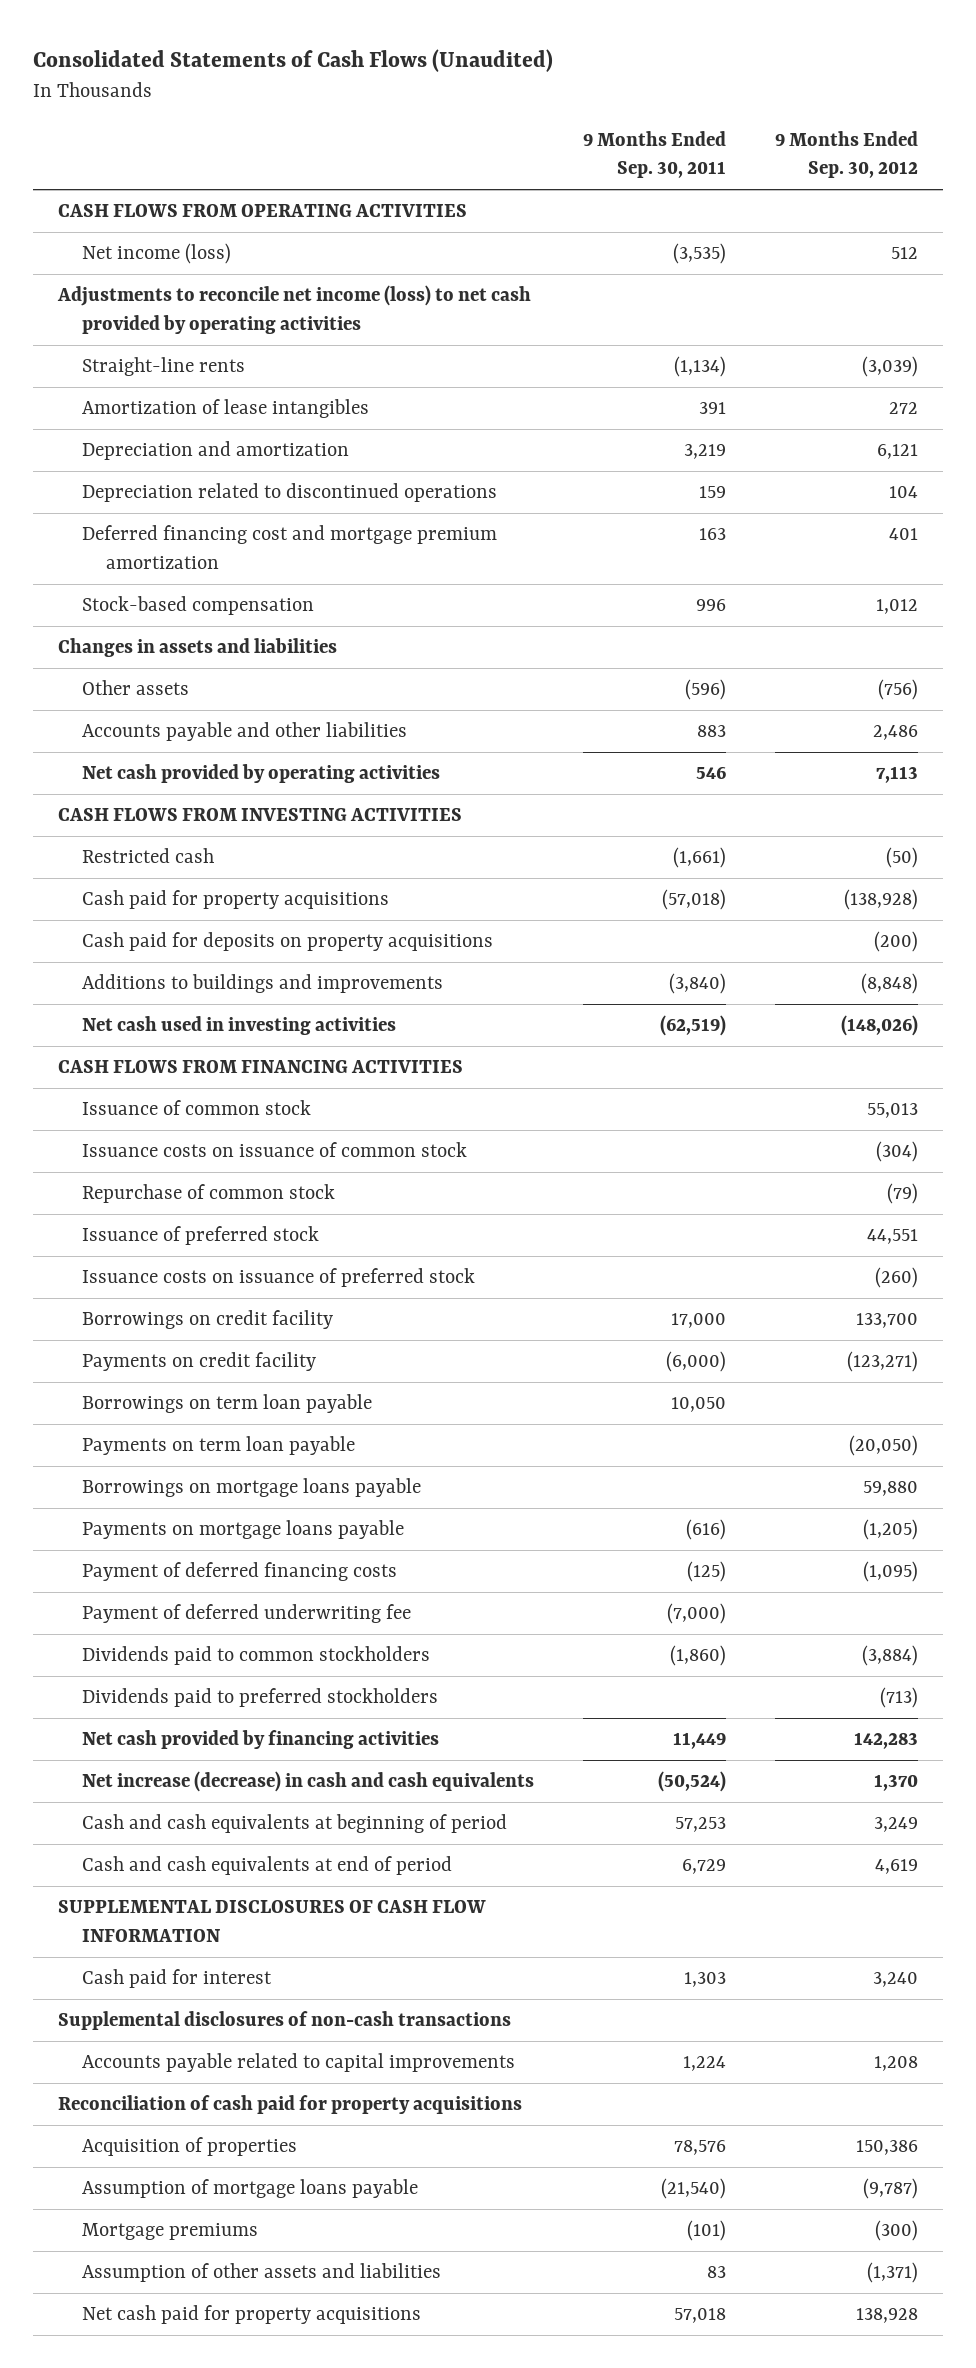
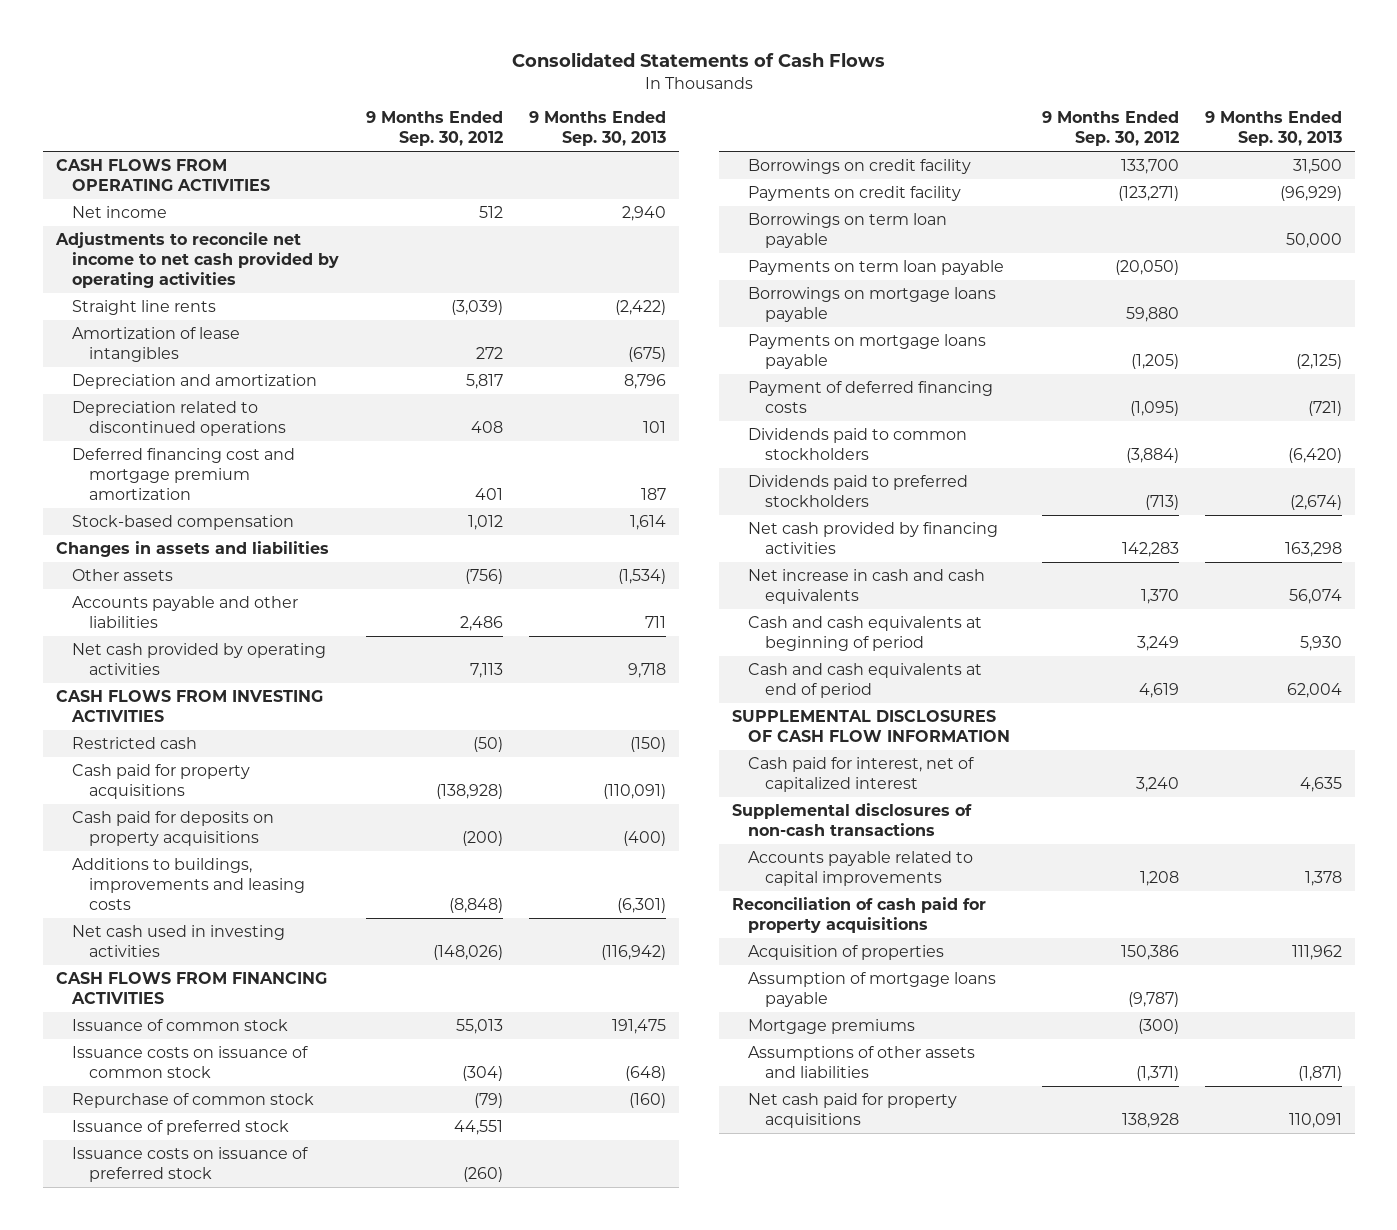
[33,49,554,73] Consolidated Statements of Cash Flows (Unaudited) -> [511,52,885,68] Consolidated Statements of Cash Flows
[583,130,727,179] 9 Months Ended Sep. 30, 2011 -> none
none -> [528,111,666,147] 9 Months Ended Sep. 30, 2013
[81,243,231,265] Net income (loss) -> [72,206,168,219] Net income
[56,285,531,334] Adjustments to reconcile net income (loss) to net cash provided by operating activities -> [54,232,340,288] Adjustments to reconcile net income to net cash provided by operating activities
[81,357,245,377] Straight-line rents -> [72,300,217,316] Straight line rents
[877,444,919,460] 6,121 -> [465,374,503,390] 5,817
[889,486,919,499] 104 -> [470,420,503,433] 408
[81,974,443,994] Additions to buildings and improvements -> [72,858,305,910] Additions to buildings, improvements and leasing costs
[81,1604,411,1624] Payment of deferred underwriting fee -> none
[81,1771,534,1793] Net increase (decrease) in cash and cash equivalents -> [748,569,986,604] Net increase in cash and cash equivalents
[81,1969,272,1989] Cash paid for interest -> [748,757,975,792] Cash paid for interest, net of capitalized interest
[81,2263,441,2283] Assumption of other assets and liabilities -> [748,1046,976,1078] Assumptions of other assets and liabilities

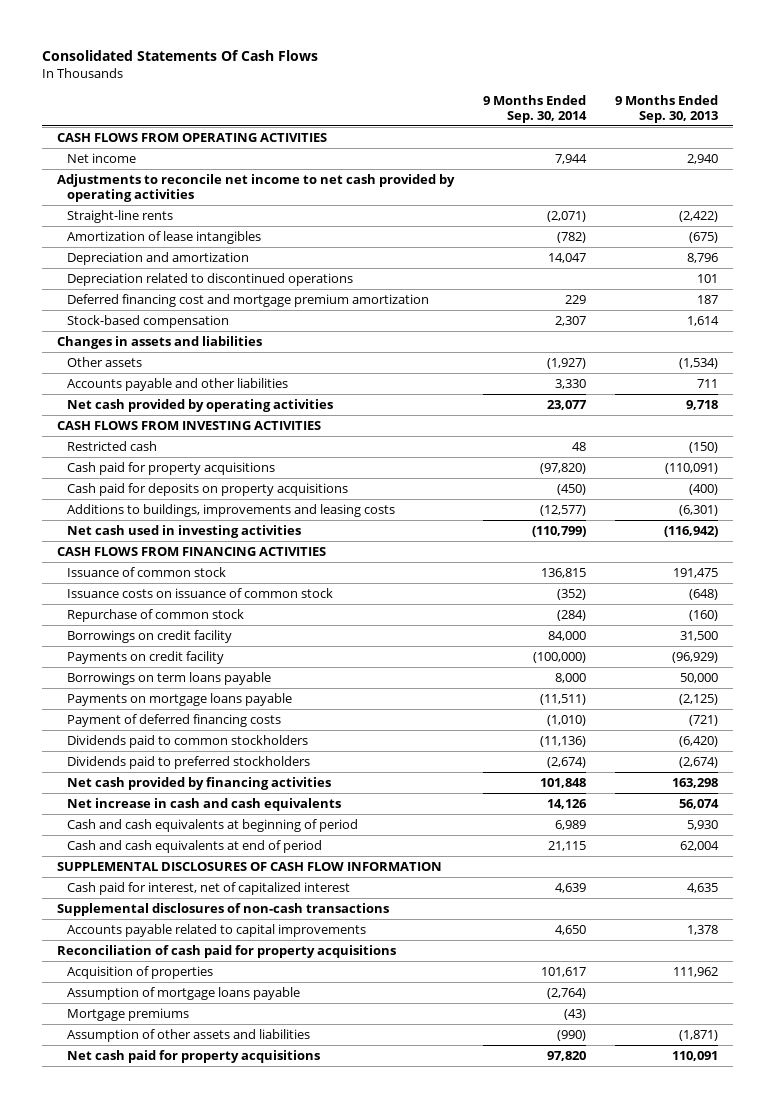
[511,52,885,68] Consolidated Statements of Cash Flows -> [42,50,319,62] Consolidated Statements Of Cash Flows
[365,111,503,147] 9 Months Ended Sep. 30, 2012 -> none
none -> [482,94,587,124] 9 Months Ended Sep. 30, 2014
[72,300,217,316] Straight line rents -> [67,209,174,223] Straight-line rents
[72,1120,290,1136] Issuance of preferred stock -> none
[72,1147,309,1182] Issuance costs on issuance of preferred stock -> none
[748,260,1005,276] Payments on term loan payable -> none
[748,287,997,322] Borrowings on mortgage loans payable -> none
[748,213,948,248] Borrowings on term loan payable -> [67,671,272,685] Borrowings on term loans payable
[748,1046,976,1078] Assumptions of other assets and liabilities -> [67,1028,311,1042] Assumption of other assets and liabilities

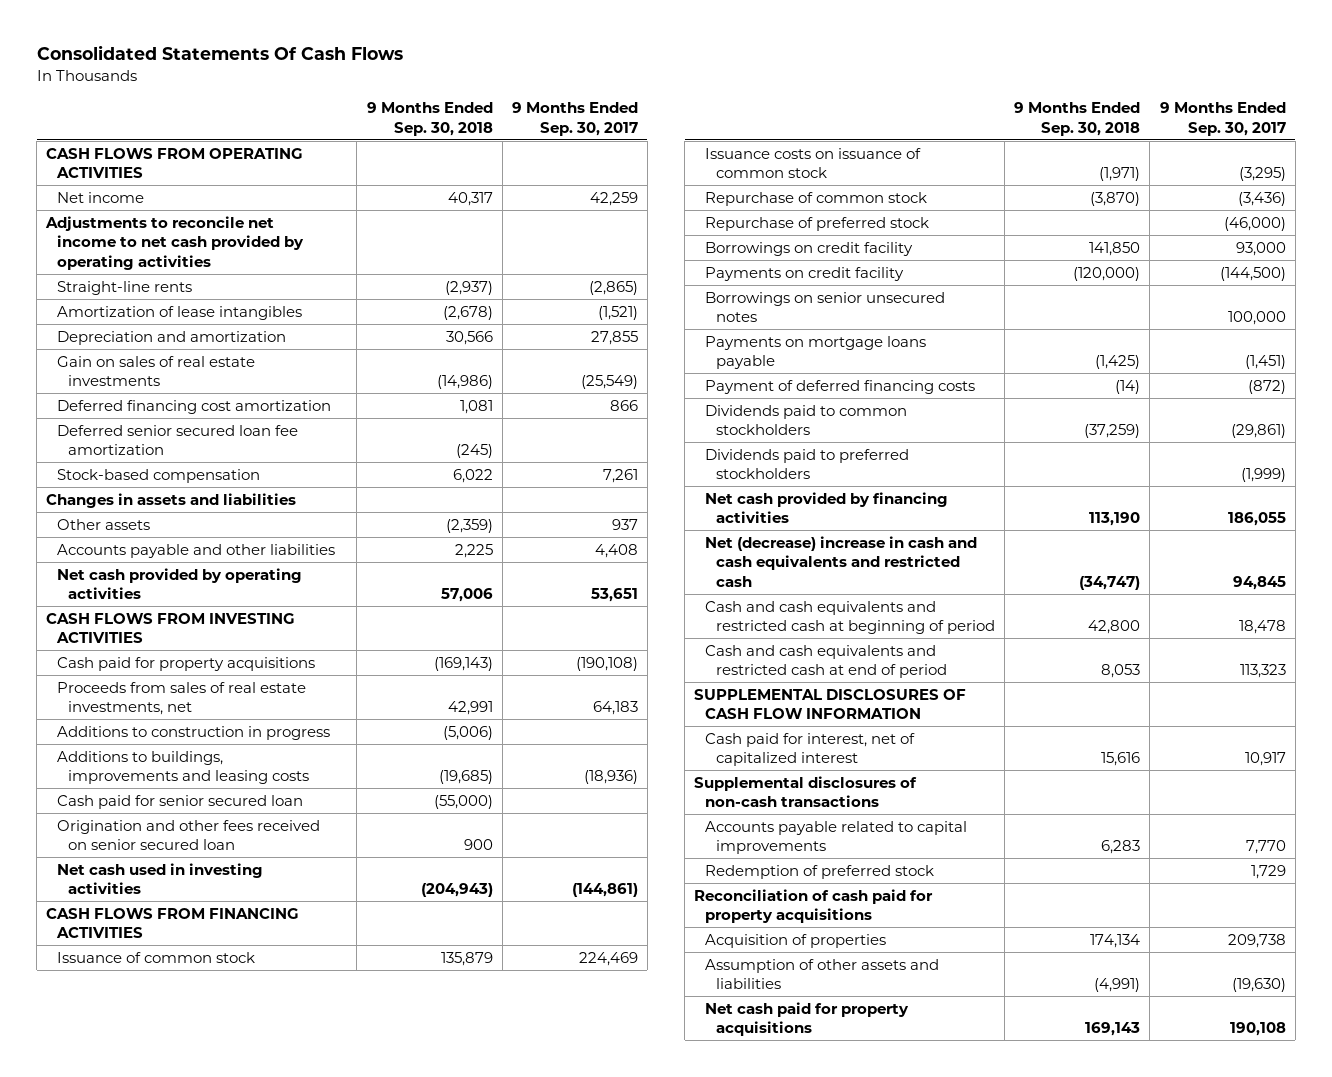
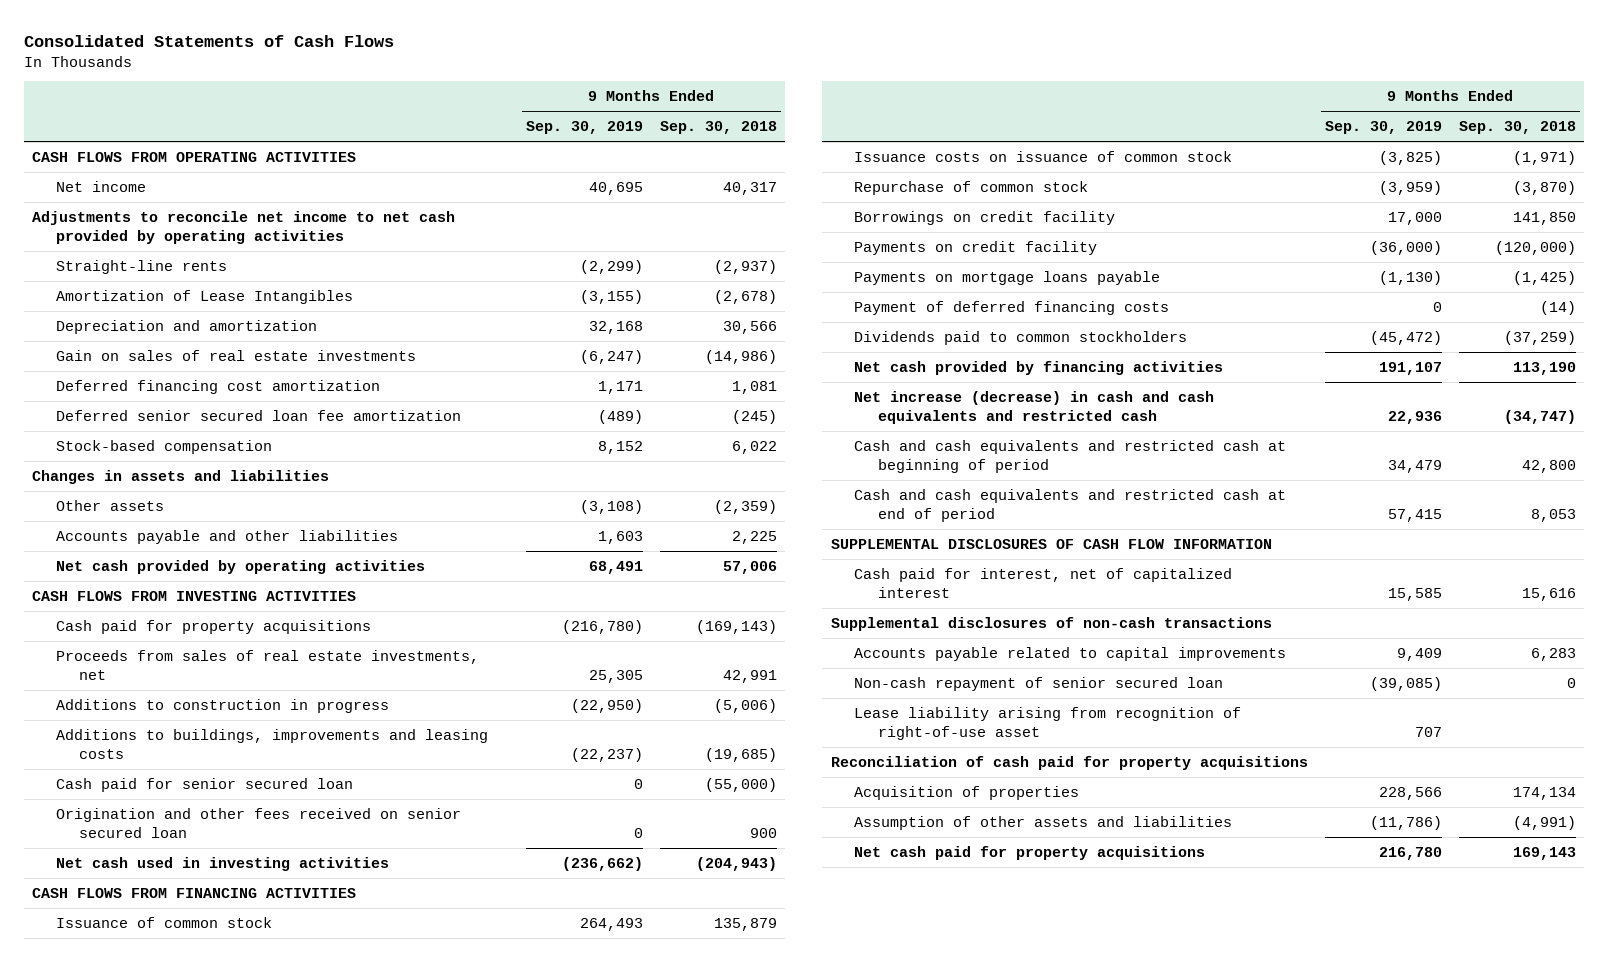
[36,45,403,61] Consolidated Statements Of Cash Flows -> [23,34,394,47] Consolidated Statements of Cash Flows
[511,102,638,136] 9 Months Ended Sep. 30, 2017 -> none
none -> [525,121,643,135] Sep. 30, 2019
[57,305,303,320] Amortization of lease intangibles -> [55,289,353,304] Amortization of Lease Intangibles
[705,216,930,231] Repurchase of preferred stock -> none
[705,291,946,323] Borrowings on senior unsecured notes -> none
[705,448,910,480] Dividends paid to preferred stockholders -> none
[705,535,978,587] Net (decrease) increase in cash and cash equivalents and restricted cash -> [854,390,1215,424] Net increase (decrease) in cash and cash equivalents and restricted cash
[705,864,935,879] Redemption of preferred stock -> none
none -> [854,676,1224,691] Non-cash repayment of senior secured loan
none -> [854,706,1242,740] Lease liability arising from recognition of right-of-use asset

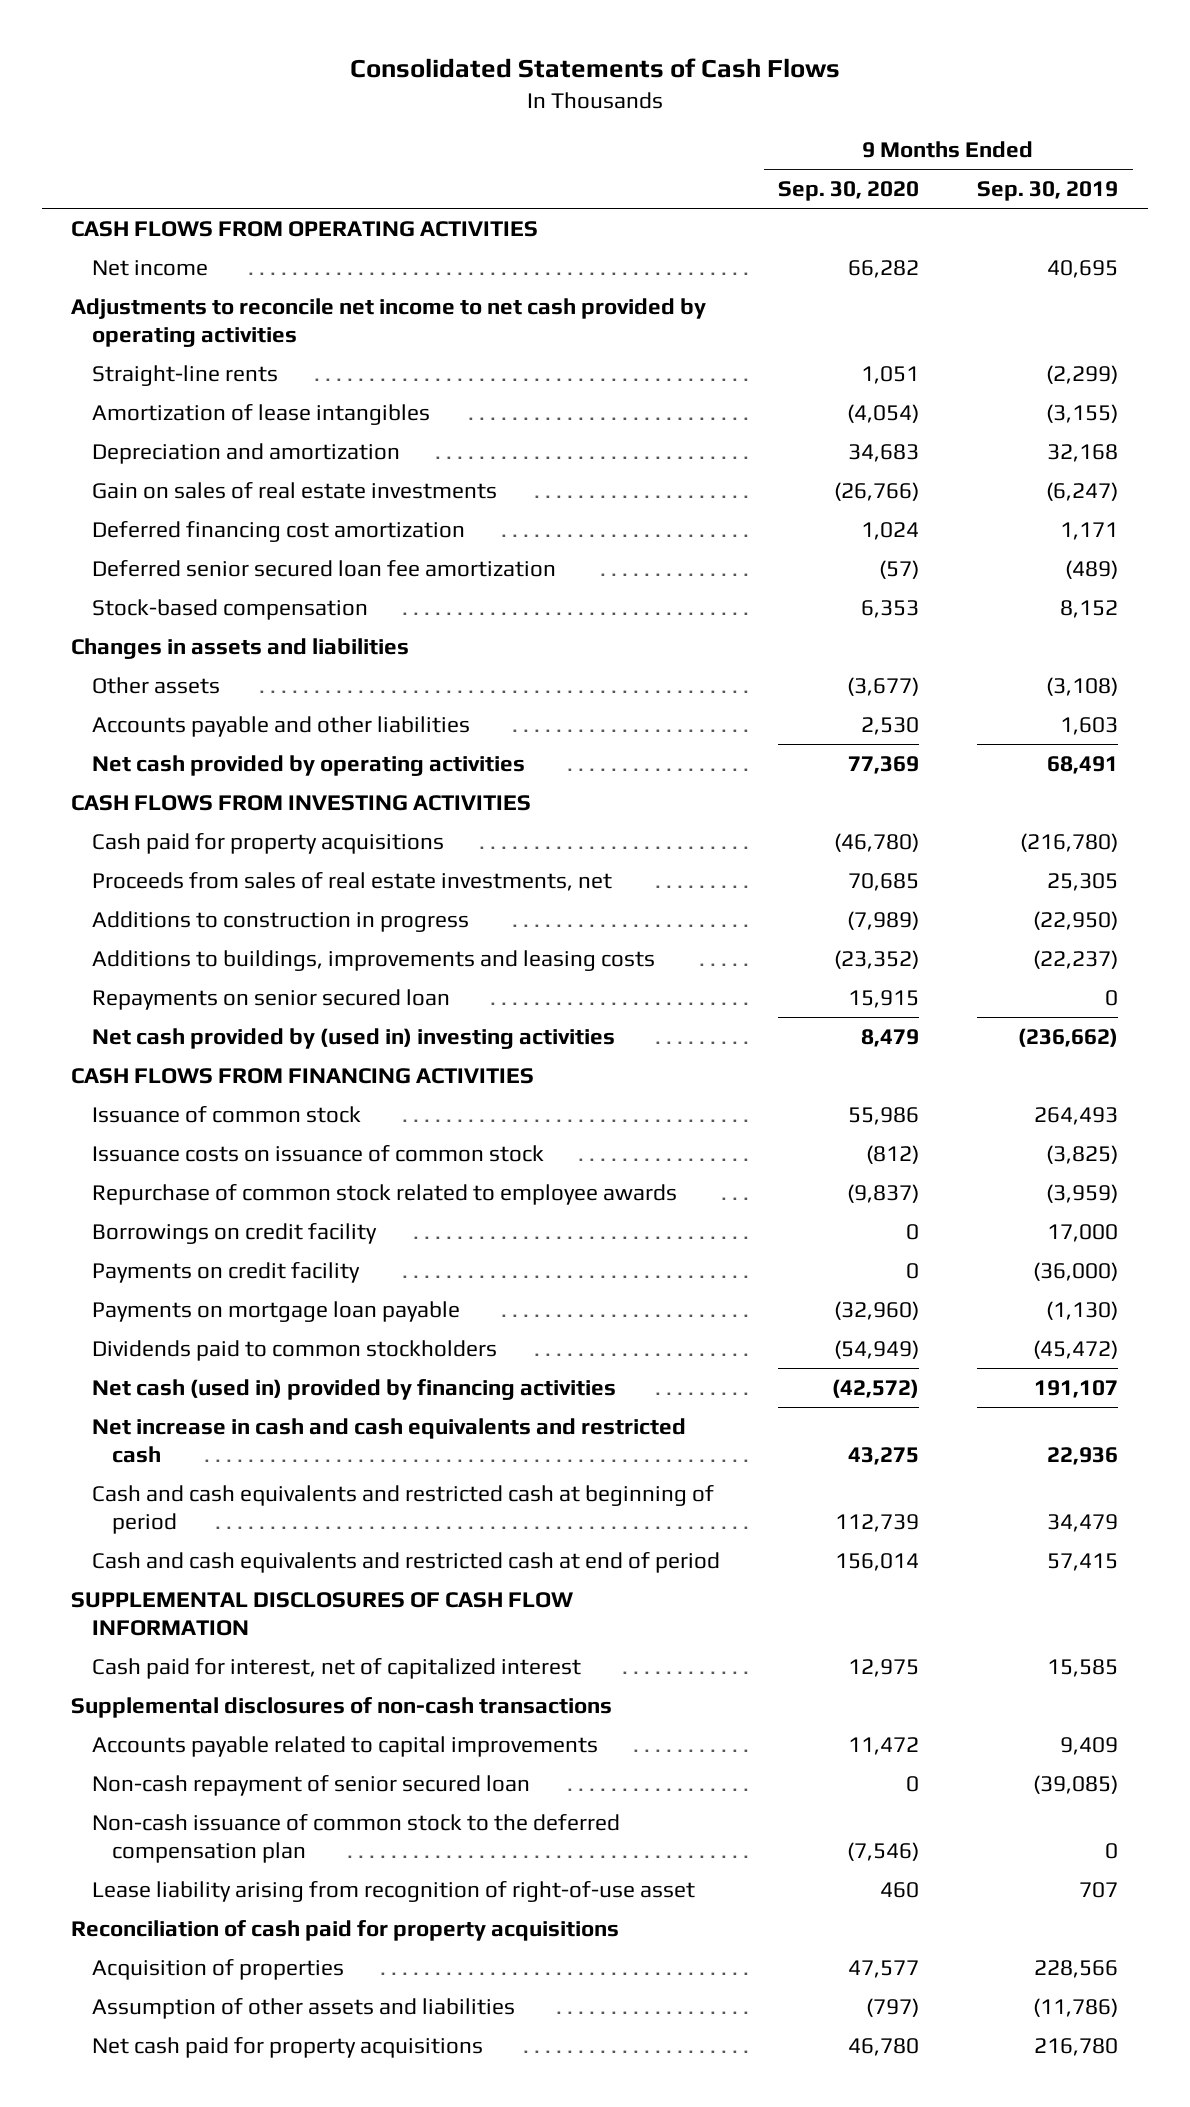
[659,121,777,135] Sep. 30, 2018 -> none
none -> [778,181,920,202] Sep. 30, 2020
[55,289,353,304] Amortization of Lease Intangibles -> [91,403,430,425] Amortization of lease intangibles
[55,777,353,792] Cash paid for senior secured loan -> none
[55,807,461,838] Origination and other fees received on senior secured loan -> none
none -> [91,988,450,1010] Repayments on senior secured loan
[55,856,389,871] Net cash used in investing activities -> [91,1027,615,1049] Net cash provided by (used in) investing activities
[854,180,1089,195] Repurchase of common stock -> [91,1183,677,1205] Repurchase of common stock related to employee awards
[854,300,1170,315] Payment of deferred financing costs -> none
[854,270,1161,285] Payments on mortgage loans payable -> [91,1300,460,1322] Payments on mortgage loan payable
[854,360,1224,375] Net cash provided by financing activities -> [91,1378,616,1400] Net cash (used in) provided by financing activities
[854,390,1215,424] Net increase (decrease) in cash and cash equivalents and restricted cash -> [91,1417,686,1463] Net increase in cash and cash equivalents and restricted cash
none -> [91,1813,620,1863] Non-cash issuance of common stock to the deferred compensation plan

